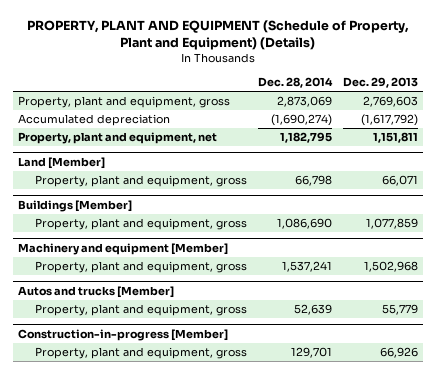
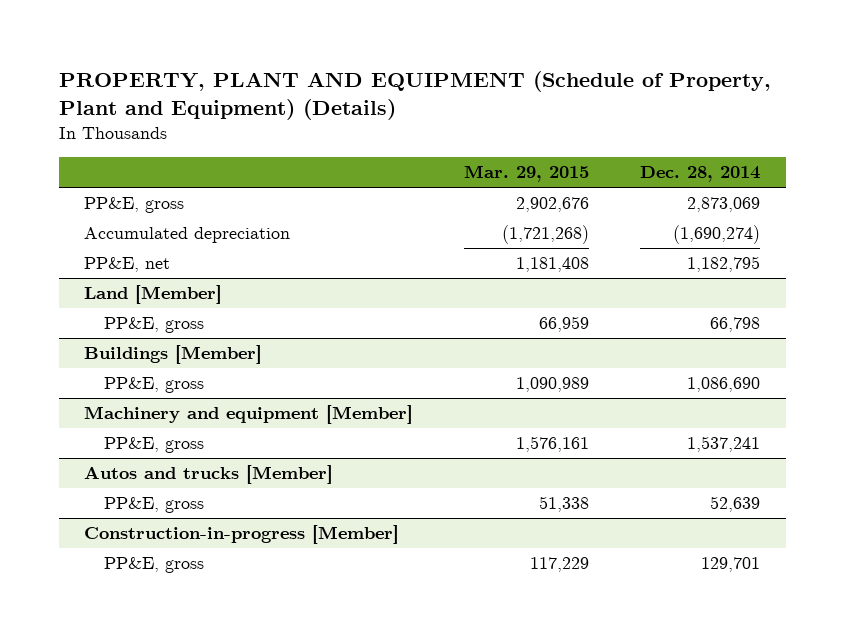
[342,77,418,89] Dec. 29, 2013 -> none
none -> [464,165,590,183] Mar. 29, 2015
[18,96,231,109] Property, plant and equipment, gross -> [84,197,185,214] PP&E, gross
[18,132,218,145] Property, plant and equipment, net -> [84,257,171,273] PP&E, net
[34,175,247,188] Property, plant and equipment, gross -> [103,317,204,334] PP&E, gross
[34,218,247,231] Property, plant and equipment, gross -> [103,377,204,394] PP&E, gross
[34,261,247,274] Property, plant and equipment, gross -> [103,437,204,454] PP&E, gross
[34,304,247,317] Property, plant and equipment, gross -> [103,497,204,514] PP&E, gross
[34,347,247,360] Property, plant and equipment, gross -> [103,557,204,574] PP&E, gross

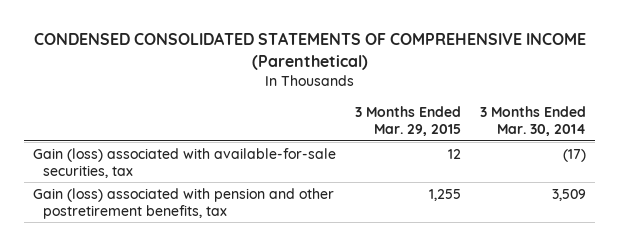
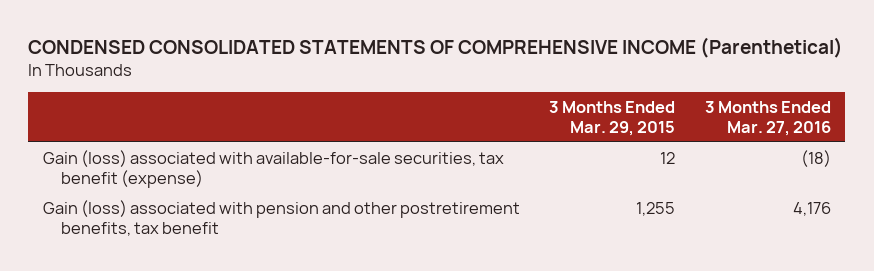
[479,105,586,136] 3 Months Ended Mar. 30, 2014 -> none
none -> [704,101,831,136] 3 Months Ended Mar. 27, 2016
[33,147,337,178] Gain (loss) associated with available-for-sale securities, tax -> [42,150,504,188] Gain (loss) associated with available-for-sale securities, tax benefit (expense)
[33,187,335,219] Gain (loss) associated with pension and other postretirement benefits, tax -> [42,200,520,236] Gain (loss) associated with pension and other postretirement benefits, tax benefit

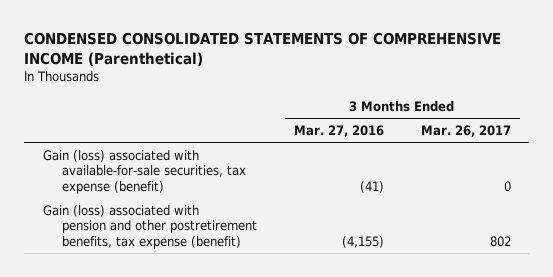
[549,101,676,136] 3 Months Ended Mar. 29, 2015 -> none
none -> [420,125,511,138] Mar. 26, 2017
[42,150,504,188] Gain (loss) associated with available-for-sale securities, tax benefit (expense) -> [42,149,246,194] Gain (loss) associated with available-for-sale securities, tax expense (benefit)
[800,150,831,168] (18) -> [359,180,384,193] (41)
[42,200,520,236] Gain (loss) associated with pension and other postretirement benefits, tax benefit -> [42,204,257,249] Gain (loss) associated with pension and other postretirement benefits, tax expense (benefit)
[792,202,831,217] 4,176 -> [341,235,384,248] (4,155)

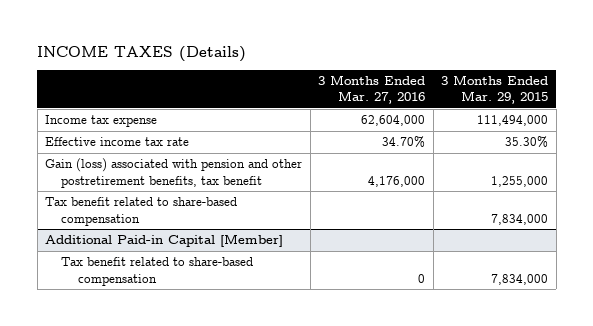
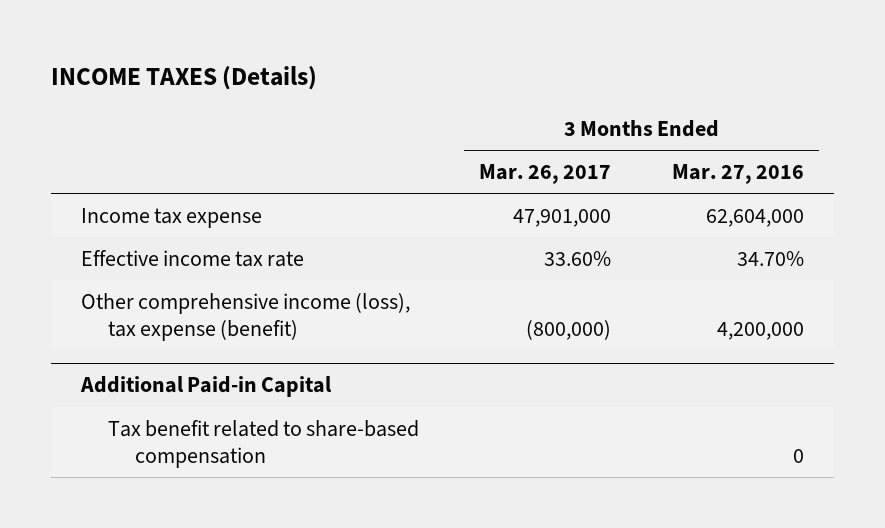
[441,75,549,105] 3 Months Ended Mar. 29, 2015 -> none
none -> [479,164,612,185] Mar. 26, 2017
[45,158,303,188] Gain (loss) associated with pension and other postretirement benefits, tax benefit -> none
[45,197,238,226] Tax benefit related to share-based compensation -> none
none -> [81,292,411,341] Other comprehensive income (loss), tax expense (benefit)
[45,234,284,248] Additional Paid-in Capital [Member] -> [80,376,333,398] Additional Paid-in Capital

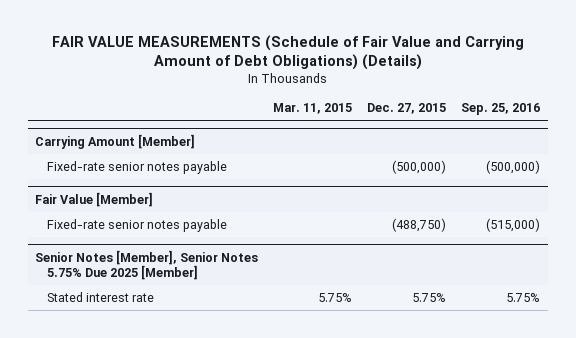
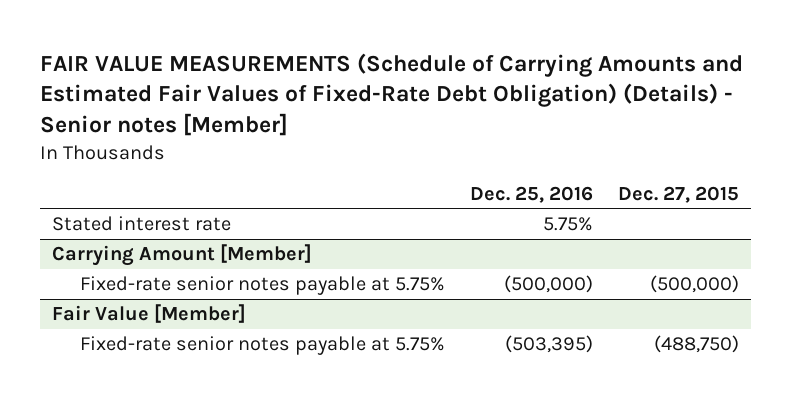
[51,34,524,71] FAIR VALUE MEASUREMENTS (Schedule of Fair Value and Carrying Amount of Debt Obligations) (Details) -> [39,52,743,137] FAIR VALUE MEASUREMENTS (Schedule of Carrying Amounts and Estimated Fair Values of Fixed-Rate Debt Obligation) (Details) - Senior notes [Member]
[273,103,353,115] Mar. 11, 2015 -> none
[461,103,541,116] Sep. 25, 2016 -> none
none -> [469,185,593,203] Dec. 25, 2016
none -> [52,216,232,232] Stated interest rate
[47,160,228,174] Fixed-rate senior notes payable -> [80,276,446,296] Fixed-rate senior notes payable at 5.75%
[35,249,259,280] Senior Notes [Member], Senior Notes 5.75% Due 2025 [Member] -> none
[47,291,155,302] Stated interest rate -> none
[47,218,228,232] Fixed-rate senior notes payable -> [80,336,446,356] Fixed-rate senior notes payable at 5.75%

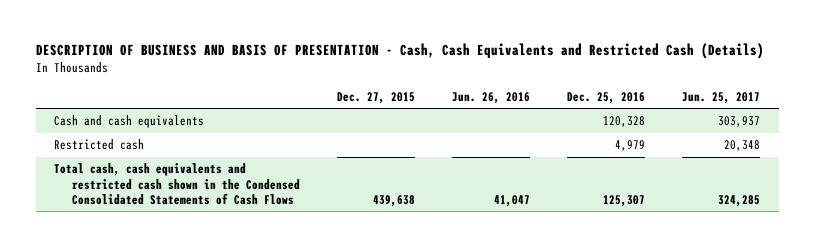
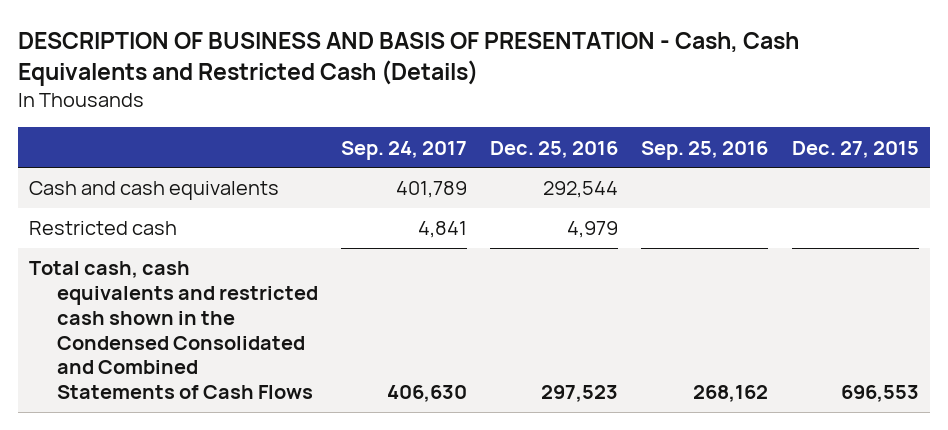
[452,91,531,104] Jun. 26, 2016 -> none
[682,91,761,104] Jun. 25, 2017 -> none
none -> [341,140,468,160] Sep. 24, 2017
none -> [641,140,769,160] Sep. 25, 2016
[603,116,646,128] 120,328 -> [543,181,619,199] 292,544
[54,163,301,205] Total cash, cash equivalents and restricted cash shown in the Condensed Consolidated Statements of Cash Flows -> [29,261,319,400] Total cash, cash equivalents and restricted cash shown in the Condensed Consolidated and Combined Statements of Cash Flows
[373,194,416,207] 439,638 -> [840,385,919,403] 696,553
[603,194,646,207] 125,307 -> [541,385,619,403] 297,523

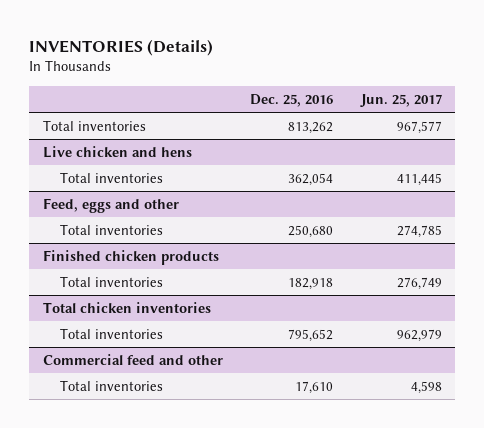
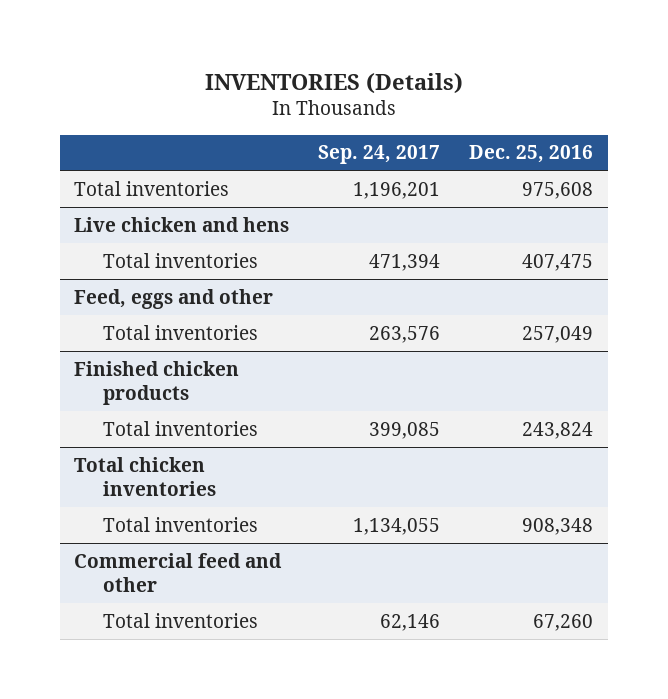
[359,93,442,107] Jun. 25, 2017 -> none
none -> [318,145,441,165] Sep. 24, 2017
[288,121,334,134] 813,262 -> [522,181,594,199] 975,608
[288,172,334,186] 362,054 -> [522,253,594,271] 407,475
[288,224,334,238] 250,680 -> [522,325,594,343] 257,049
[288,277,334,290] 182,918 -> [522,421,594,439] 243,824
[288,328,334,342] 795,652 -> [522,517,594,535] 908,348
[295,380,334,394] 17,610 -> [533,613,594,631] 67,260

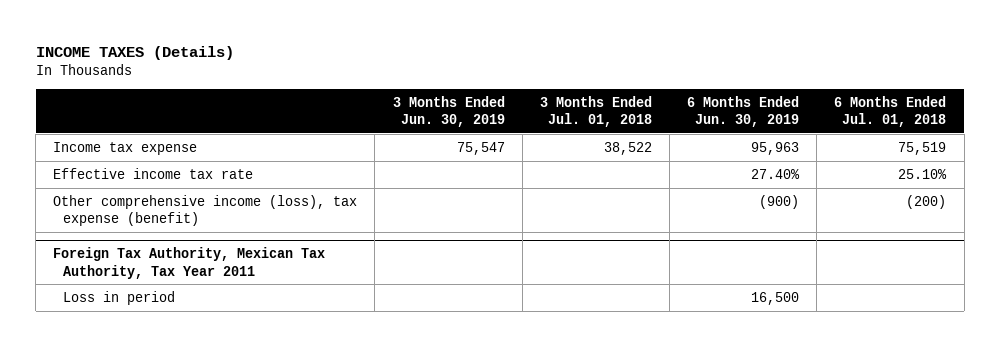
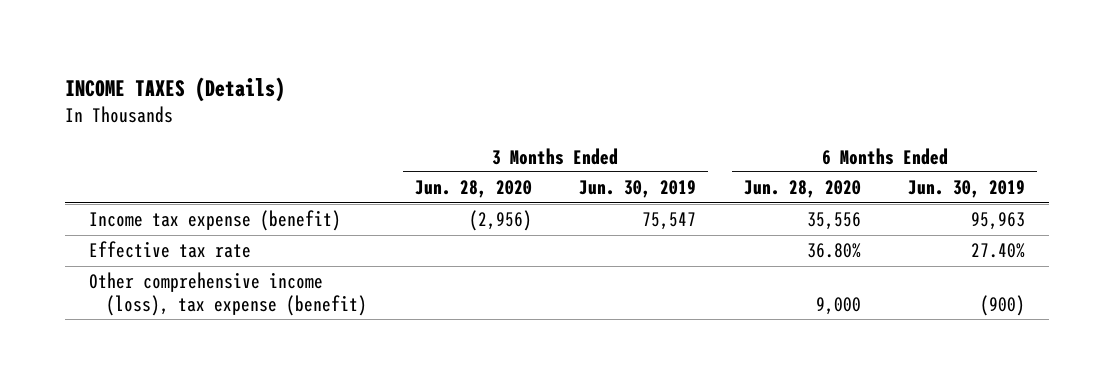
[539,95,652,127] 3 Months Ended Jul. 01, 2018 -> none
[834,95,947,127] 6 Months Ended Jul. 01, 2018 -> none
none -> [414,180,532,199] Jun. 28, 2020
none -> [743,180,861,199] Jun. 28, 2020
[53,141,198,155] Income tax expense -> [89,210,342,232] Income tax expense (benefit)
[53,167,254,179] Effective income tax rate -> [89,241,252,259] Effective tax rate
[53,247,326,279] Foreign Tax Authority, Mexican Tax Authority, Tax Year 2011 -> none
[63,290,176,305] Loss in period -> none

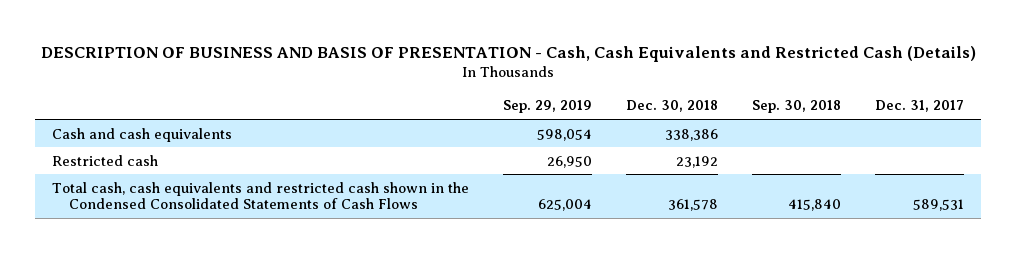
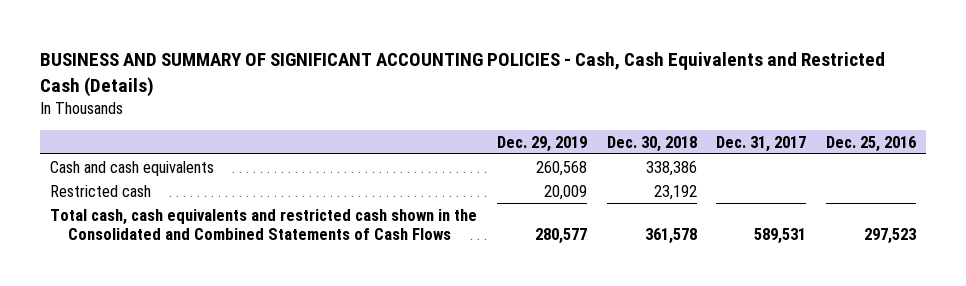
[41,45,977,62] DESCRIPTION OF BUSINESS AND BASIS OF PRESENTATION - Cash, Cash Equivalents and Restricted Cash (Details) -> [40,52,886,97] BUSINESS AND SUMMARY OF SIGNIFICANT ACCOUNTING POLICIES - Cash, Cash Equivalents and Restricted Cash (Details)
[503,100,593,114] Sep. 29, 2019 -> none
[752,100,842,114] Sep. 30, 2018 -> none
none -> [496,135,587,152] Dec. 29, 2019
none -> [826,135,917,152] Dec. 25, 2016
[52,181,470,210] Total cash, cash equivalents and restricted cash shown in the Condensed Consolidated Statements of Cash Flows -> [50,208,478,241] Total cash, cash equivalents and restricted cash shown in the Consolidated and Combined Statements of Cash Flows

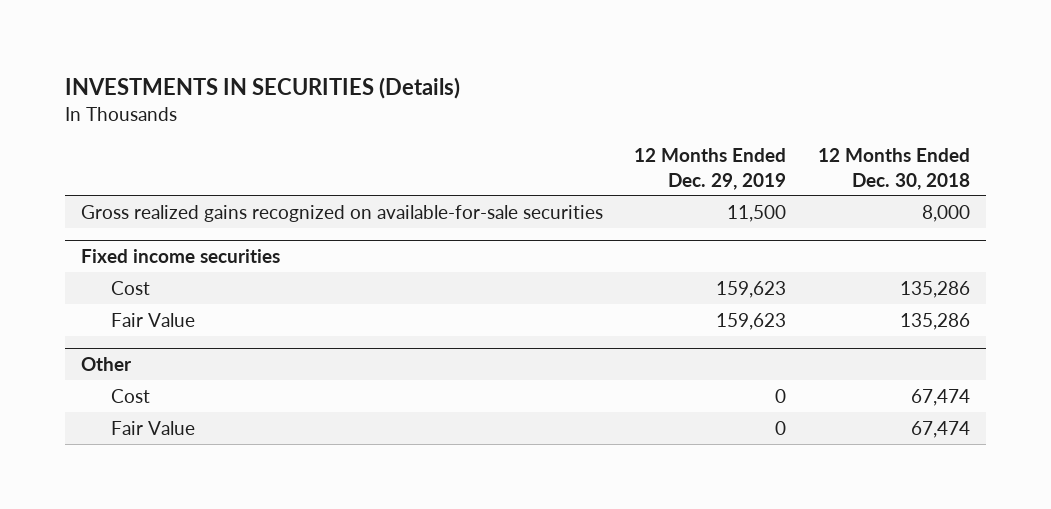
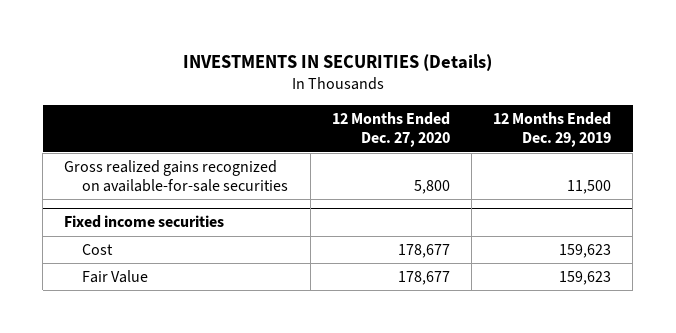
[817,148,970,190] 12 Months Ended Dec. 30, 2018 -> none
none -> [331,112,450,148] 12 Months Ended Dec. 27, 2020
[80,356,132,371] Other -> none
[111,388,151,403] Cost -> none
[111,420,196,435] Fair Value -> none

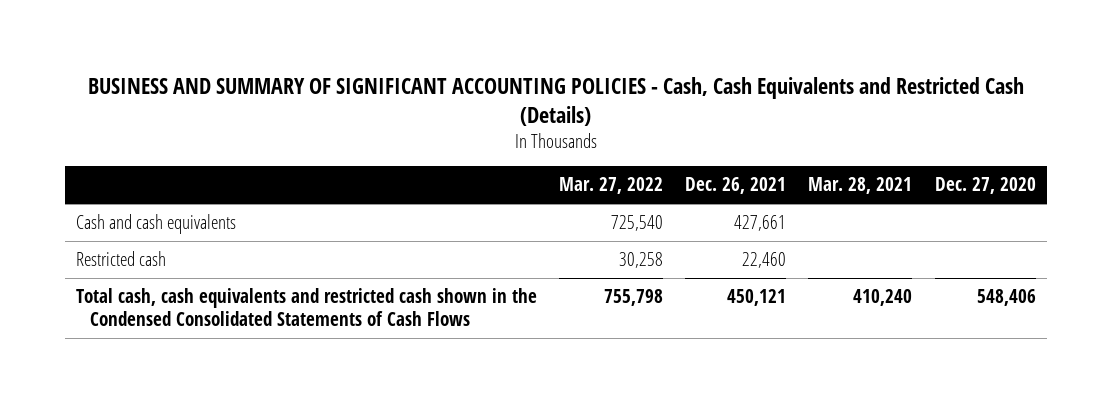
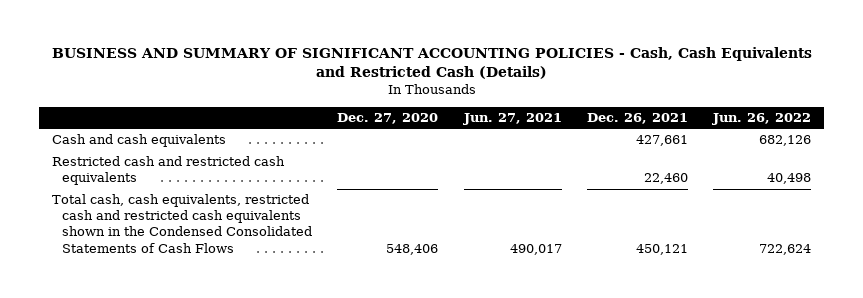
[558,177,663,195] Mar. 27, 2022 -> none
[808,177,913,195] Mar. 28, 2021 -> none
none -> [462,112,562,125] Jun. 27, 2021
none -> [712,112,812,125] Jun. 26, 2022
[75,251,166,267] Restricted cash -> [51,156,285,186] Restricted cash and restricted cash equivalents
[75,288,537,327] Total cash, cash equivalents and restricted cash shown in the Condensed Consolidated Statements of Cash Flows -> [51,194,312,253] Total cash, cash equivalents, restricted cash and restricted cash equivalents shown in the Condensed Consolidated Statements of Cash Flows

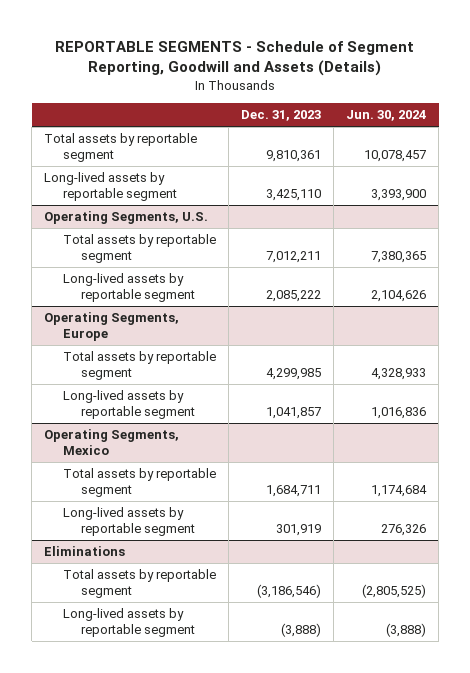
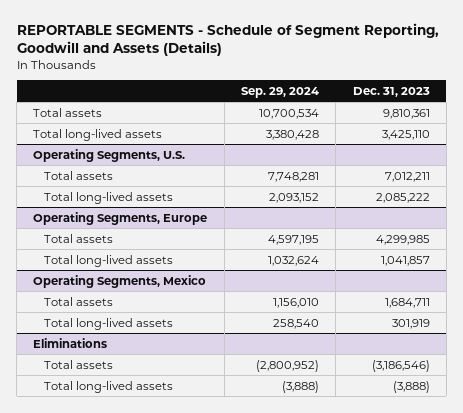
[346,110,427,122] Jun. 30, 2024 -> none
none -> [241,87,320,99] Sep. 29, 2024
[44,133,198,162] Total assets by reportable segment -> [33,107,103,117] Total assets
[44,172,177,201] Long-lived assets by reportable segment -> [33,128,163,141] Total long-lived assets
[62,234,216,263] Total assets by reportable segment -> [44,170,114,180] Total assets
[62,273,195,302] Long-lived assets by reportable segment -> [44,191,174,204] Total long-lived assets
[62,351,216,380] Total assets by reportable segment -> [44,233,114,243] Total assets
[62,390,195,419] Long-lived assets by reportable segment -> [44,254,174,267] Total long-lived assets
[62,468,216,497] Total assets by reportable segment -> [44,296,114,306] Total assets
[62,507,195,536] Long-lived assets by reportable segment -> [44,317,174,330] Total long-lived assets
[62,569,216,598] Total assets by reportable segment -> [44,359,114,369] Total assets
[62,608,195,637] Long-lived assets by reportable segment -> [44,380,174,393] Total long-lived assets

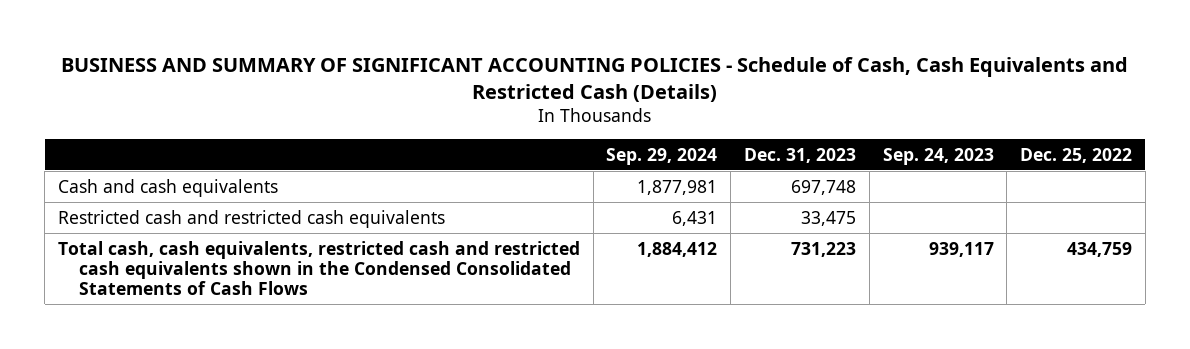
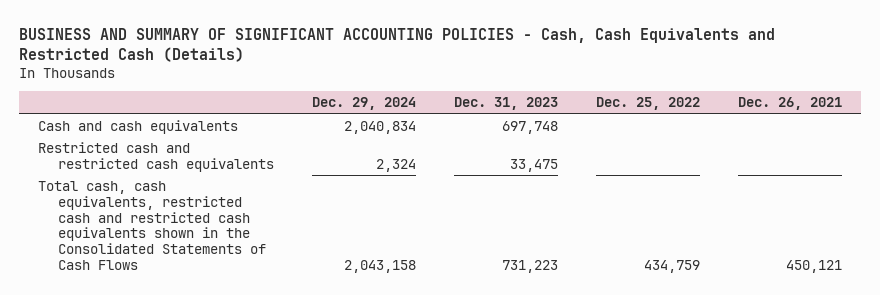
[61,56,1129,102] BUSINESS AND SUMMARY OF SIGNIFICANT ACCOUNTING POLICIES - Schedule of Cash, Cash Equivalents and Restricted Cash (Details) -> [19,27,776,63] BUSINESS AND SUMMARY OF SIGNIFICANT ACCOUNTING POLICIES - Cash, Cash Equivalents and Restricted Cash (Details)
[606,147,718,165] Sep. 29, 2024 -> none
[882,147,994,165] Sep. 24, 2023 -> none
none -> [311,97,416,111] Dec. 29, 2024
none -> [738,97,843,111] Dec. 26, 2021
[57,240,580,295] Total cash, cash equivalents, restricted cash and restricted cash equivalents shown in the Condensed Consolidated Statements of Cash Flows -> [38,181,266,270] Total cash, cash equivalents, restricted cash and restricted cash equivalents shown in the Consolidated Statements of Cash Flows

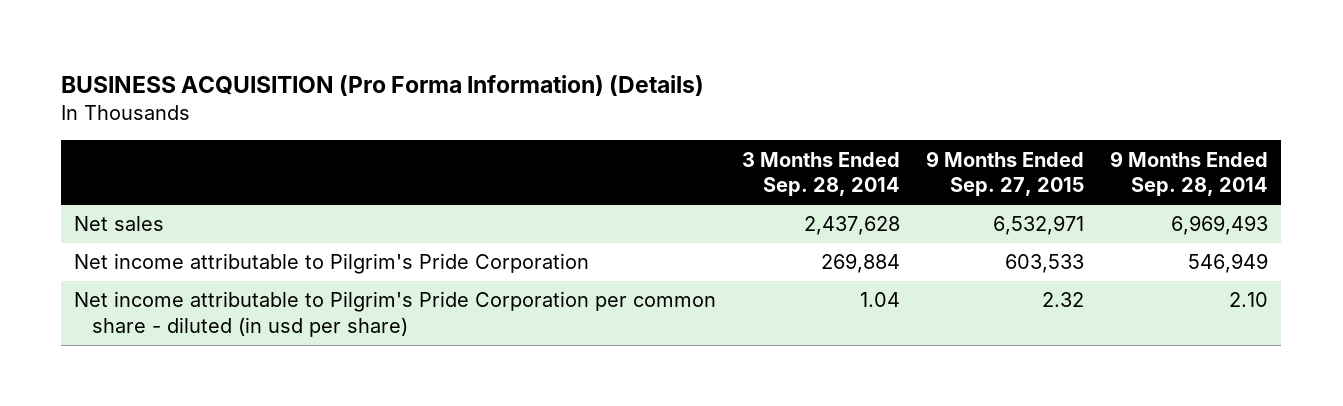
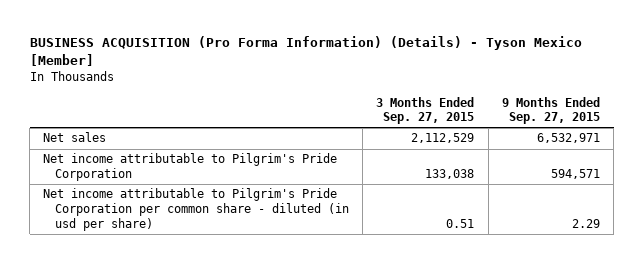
[61,74,705,96] BUSINESS ACQUISITION (Pro Forma Information) (Details) -> [29,36,582,67] BUSINESS ACQUISITION (Pro Forma Information) (Details) - Tyson Mexico [Member]
[742,151,901,197] 3 Months Ended Sep. 28, 2014 -> none
[1110,150,1269,197] 9 Months Ended Sep. 28, 2014 -> none
none -> [376,96,475,125] 3 Months Ended Sep. 27, 2015
[1005,254,1085,274] 603,533 -> [550,169,600,180] 594,571
[1042,292,1085,308] 2.32 -> [571,218,600,228] 2.29

